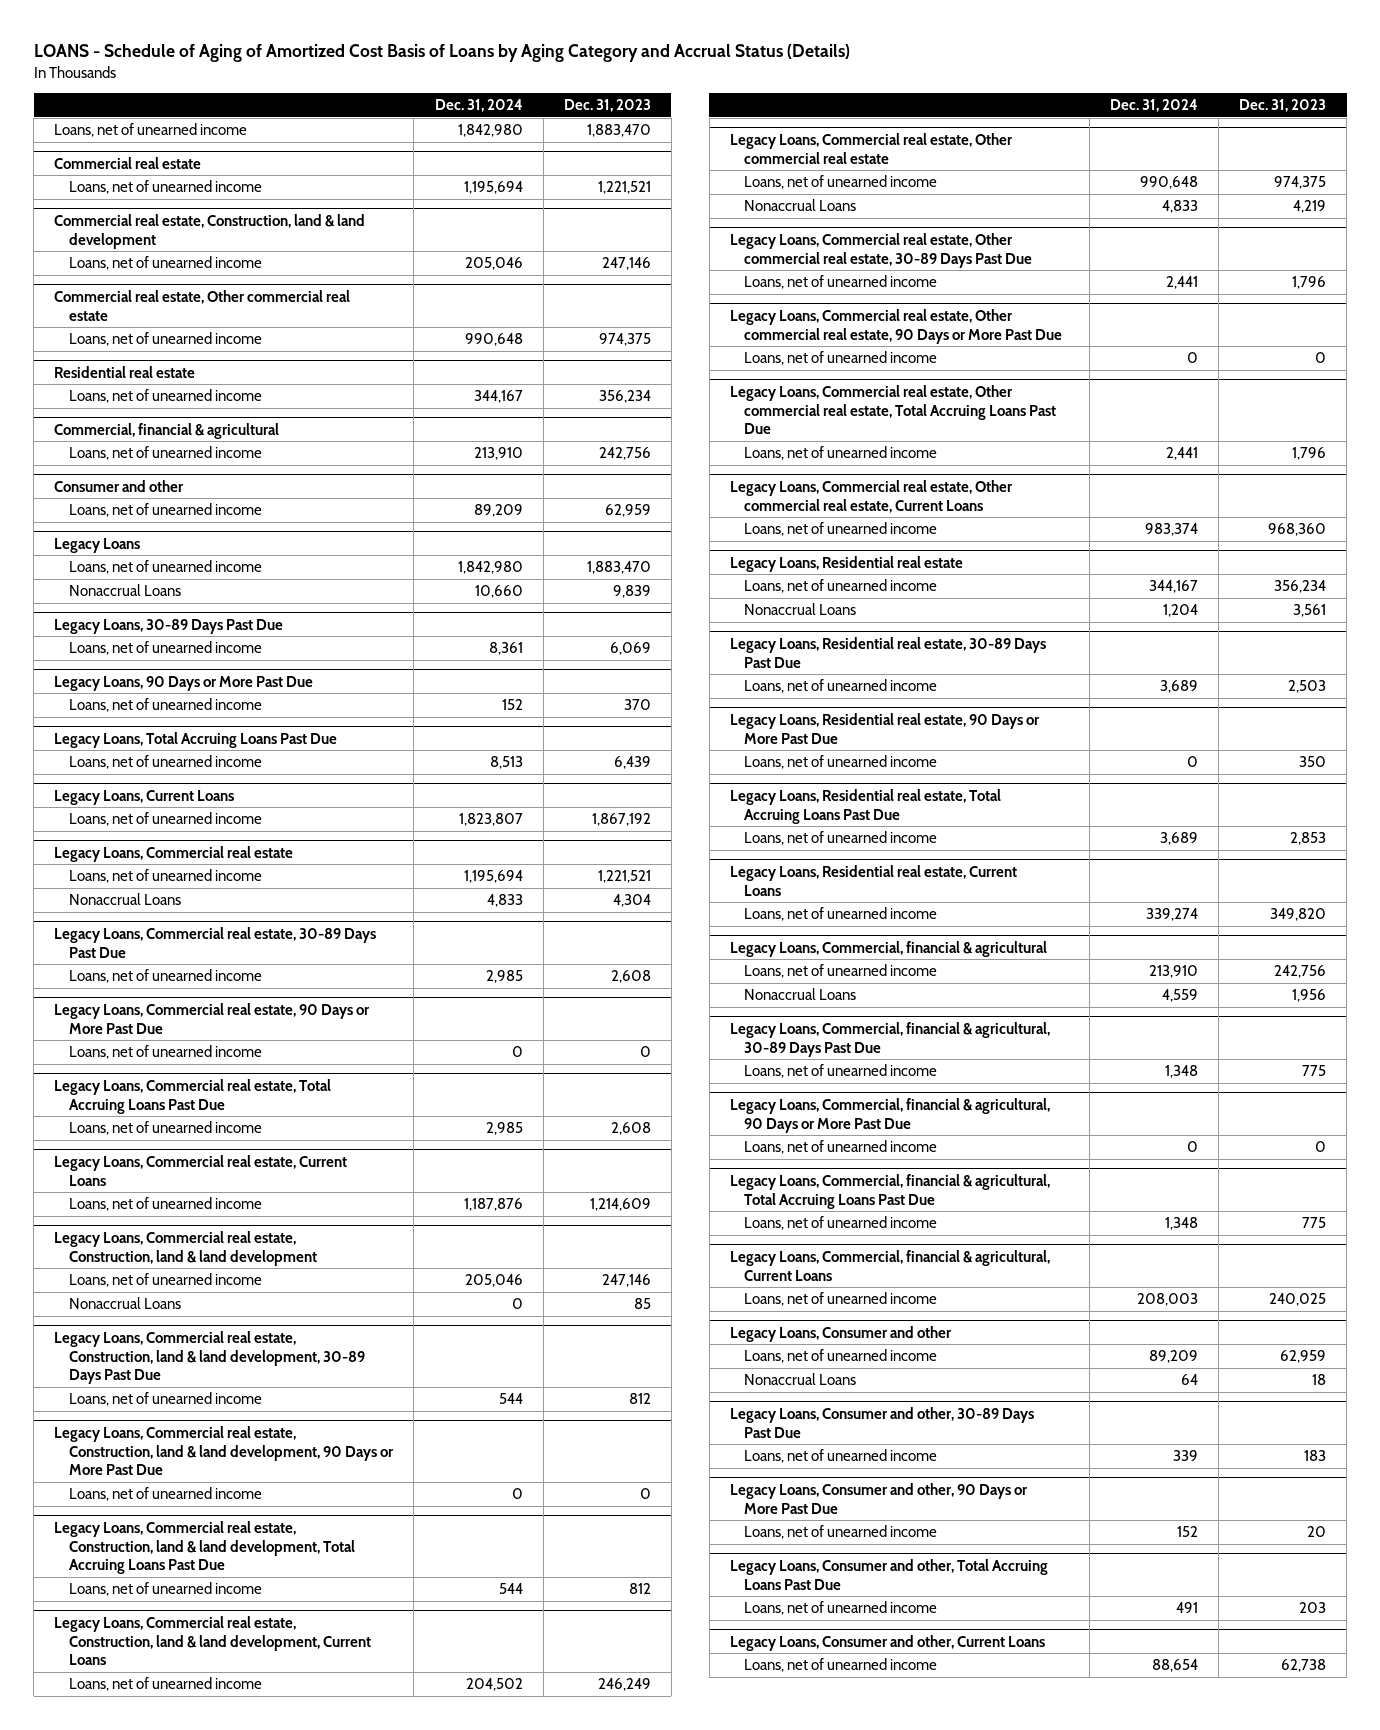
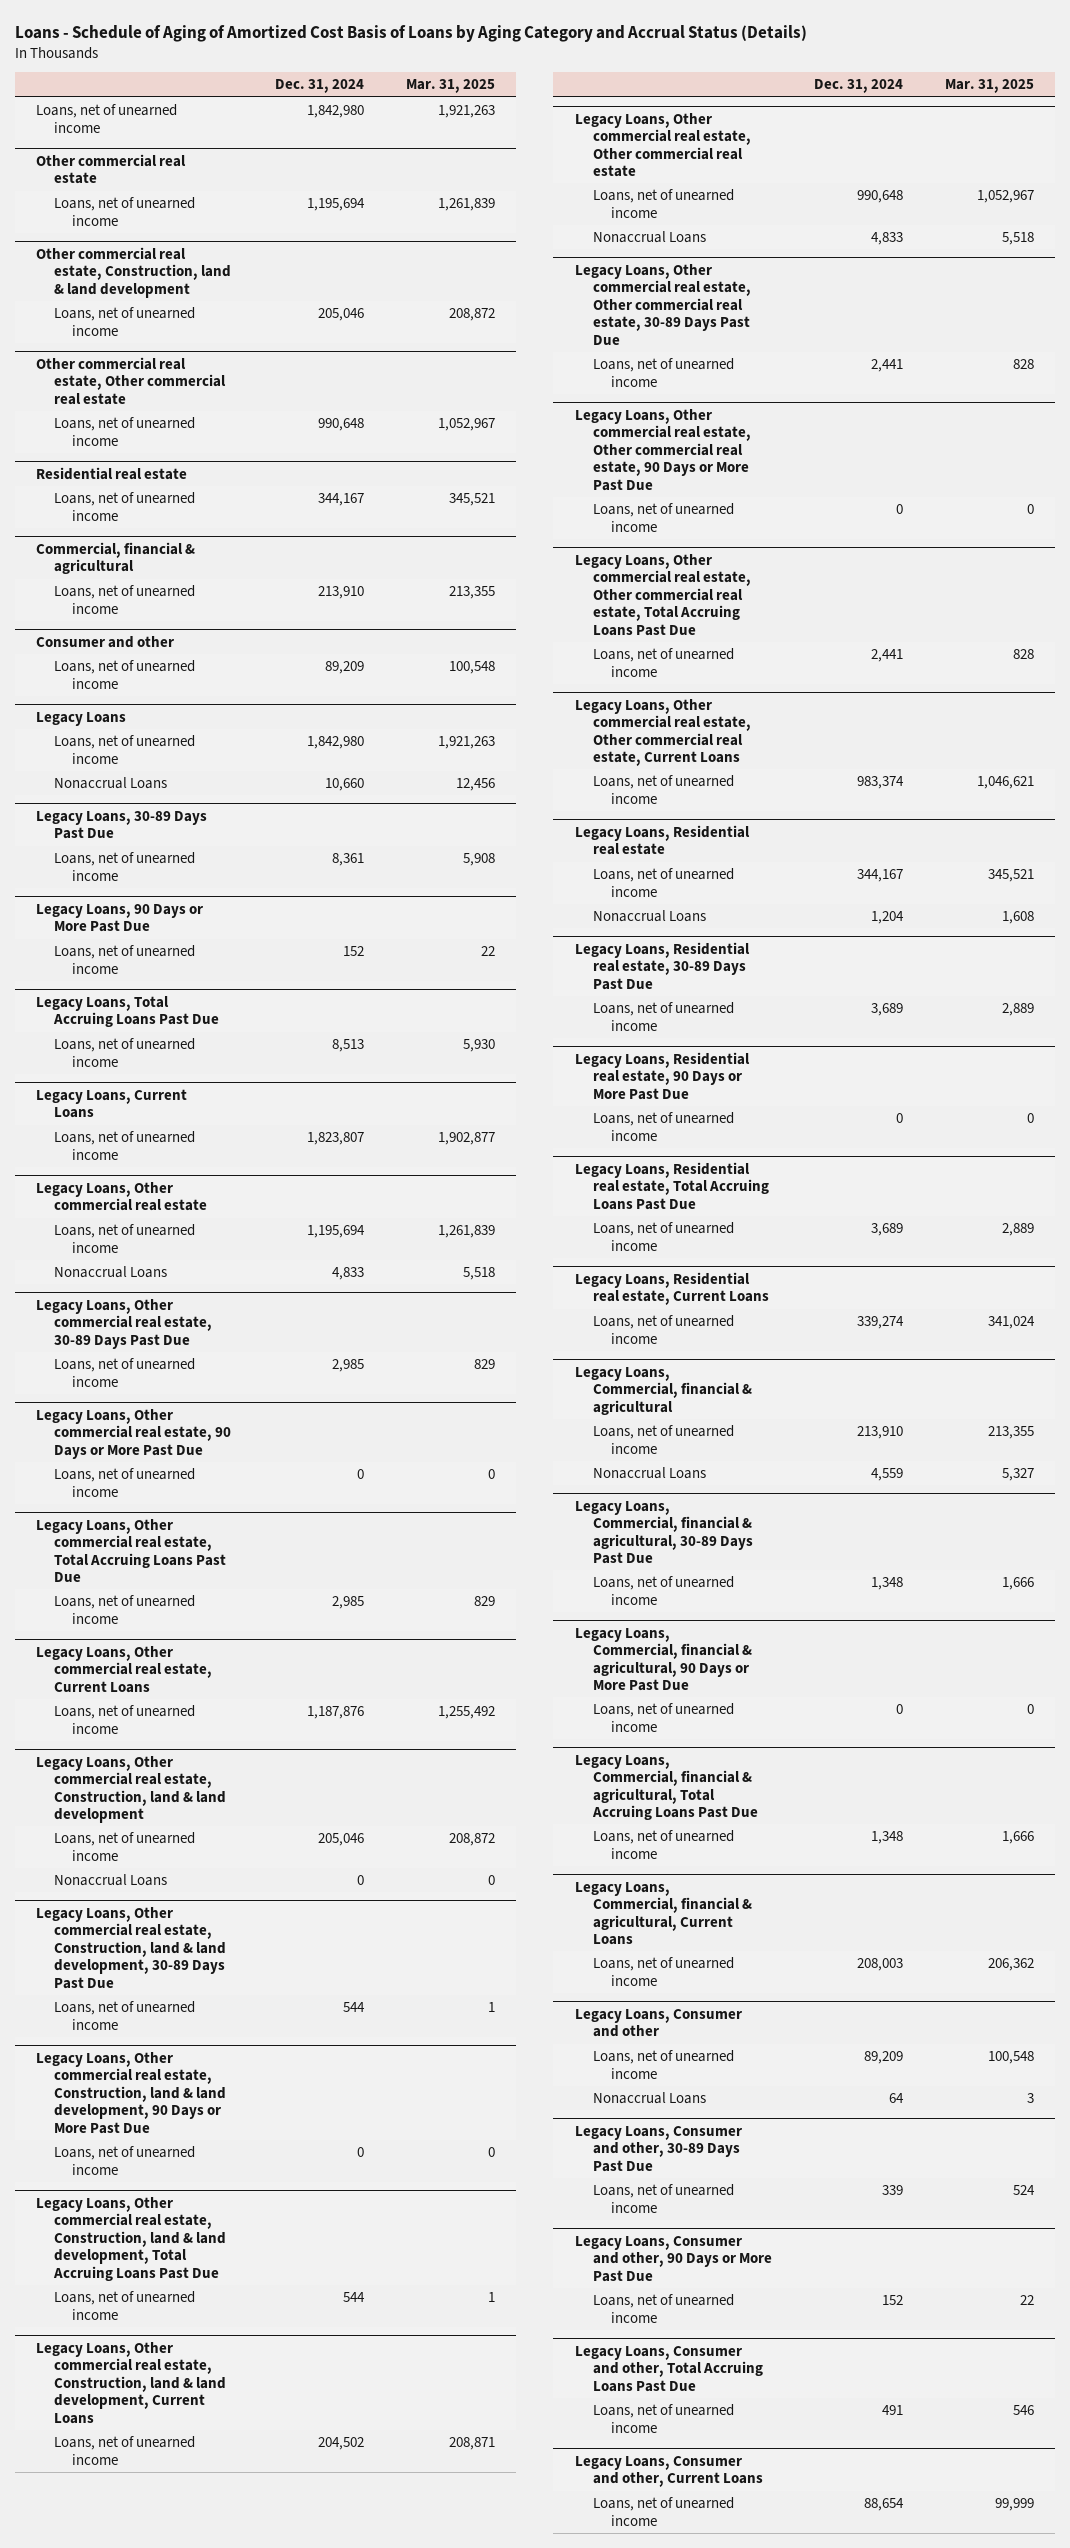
[33,44,850,63] LOANS - Schedule of Aging of Amortized Cost Basis of Loans by Aging Category and Accrual Status (Details) -> [14,24,807,42] Loans - Schedule of Aging of Amortized Cost Basis of Loans by Aging Category and Accrual Status (Details)
[563,98,651,112] Dec. 31, 2023 -> none
none -> [406,79,496,94] Mar. 31, 2025
[54,156,202,169] Commercial real estate -> [35,153,186,185] Other commercial real estate
[54,213,366,249] Commercial real estate, Construction, land & land development -> [35,246,231,298] Other commercial real estate, Construction, land & land development
[54,289,351,321] Commercial real estate, Other commercial real estate -> [35,356,226,405] Other commercial real estate, Other commercial real estate
[54,845,294,862] Legacy Loans, Commercial real estate -> [35,1181,207,1212] Legacy Loans, Other commercial real estate
[54,926,377,958] Legacy Loans, Commercial real estate, 30-89 Days Past Due -> [35,1298,212,1349] Legacy Loans, Other commercial real estate, 30-89 Days Past Due
[54,1002,371,1034] Legacy Loans, Commercial real estate, 90 Days or More Past Due -> [35,1408,231,1459] Legacy Loans, Other commercial real estate, 90 Days or More Past Due
[54,1078,332,1114] Legacy Loans, Commercial real estate, Total Accruing Loans Past Due -> [35,1518,226,1583] Legacy Loans, Other commercial real estate, Total Accruing Loans Past Due
[54,1154,348,1186] Legacy Loans, Commercial real estate, Current Loans -> [35,1645,212,1693] Legacy Loans, Other commercial real estate, Current Loans
[54,1230,318,1266] Legacy Loans, Commercial real estate, Construction, land & land development -> [35,1755,226,1824] Legacy Loans, Other commercial real estate, Construction, land & land development
[54,1330,366,1385] Legacy Loans, Commercial real estate, Construction, land & land development, 30-89 Days Past Due -> [35,1906,226,1989] Legacy Loans, Other commercial real estate, Construction, land & land development, 30-89 Days Past Due
[54,1425,395,1476] Legacy Loans, Commercial real estate, Construction, land & land development, 90 Days or More Past Due -> [35,2051,226,2134] Legacy Loans, Other commercial real estate, Construction, land & land development, 90 Days or More Past Due
[54,1520,356,1575] Legacy Loans, Commercial real estate, Construction, land & land development, Total Accruing Loans Past Due -> [35,2196,226,2281] Legacy Loans, Other commercial real estate, Construction, land & land development, Total Accruing Loans Past Due
[54,1615,372,1666] Legacy Loans, Commercial real estate, Construction, land & land development, Current Loans -> [35,2341,226,2424] Legacy Loans, Other commercial real estate, Construction, land & land development, Current Loans
[729,132,1013,164] Legacy Loans, Commercial real estate, Other commercial real estate -> [574,112,751,178] Legacy Loans, Other commercial real estate, Other commercial real estate
[729,232,1033,268] Legacy Loans, Commercial real estate, Other commercial real estate, 30-89 Days Past Due -> [574,263,751,345] Legacy Loans, Other commercial real estate, Other commercial real estate, 30-89 Days Past Due
[729,308,1063,344] Legacy Loans, Commercial real estate, Other commercial real estate, 90 Days or More Past Due -> [574,408,751,491] Legacy Loans, Other commercial real estate, Other commercial real estate, 90 Days or More Past Due
[729,384,1057,435] Legacy Loans, Commercial real estate, Other commercial real estate, Total Accruing Loans Past Due -> [574,553,751,636] Legacy Loans, Other commercial real estate, Other commercial real estate, Total Accruing Loans Past Due
[729,479,1013,513] Legacy Loans, Commercial real estate, Other commercial real estate, Current Loans -> [574,698,751,767] Legacy Loans, Other commercial real estate, Other commercial real estate, Current Loans

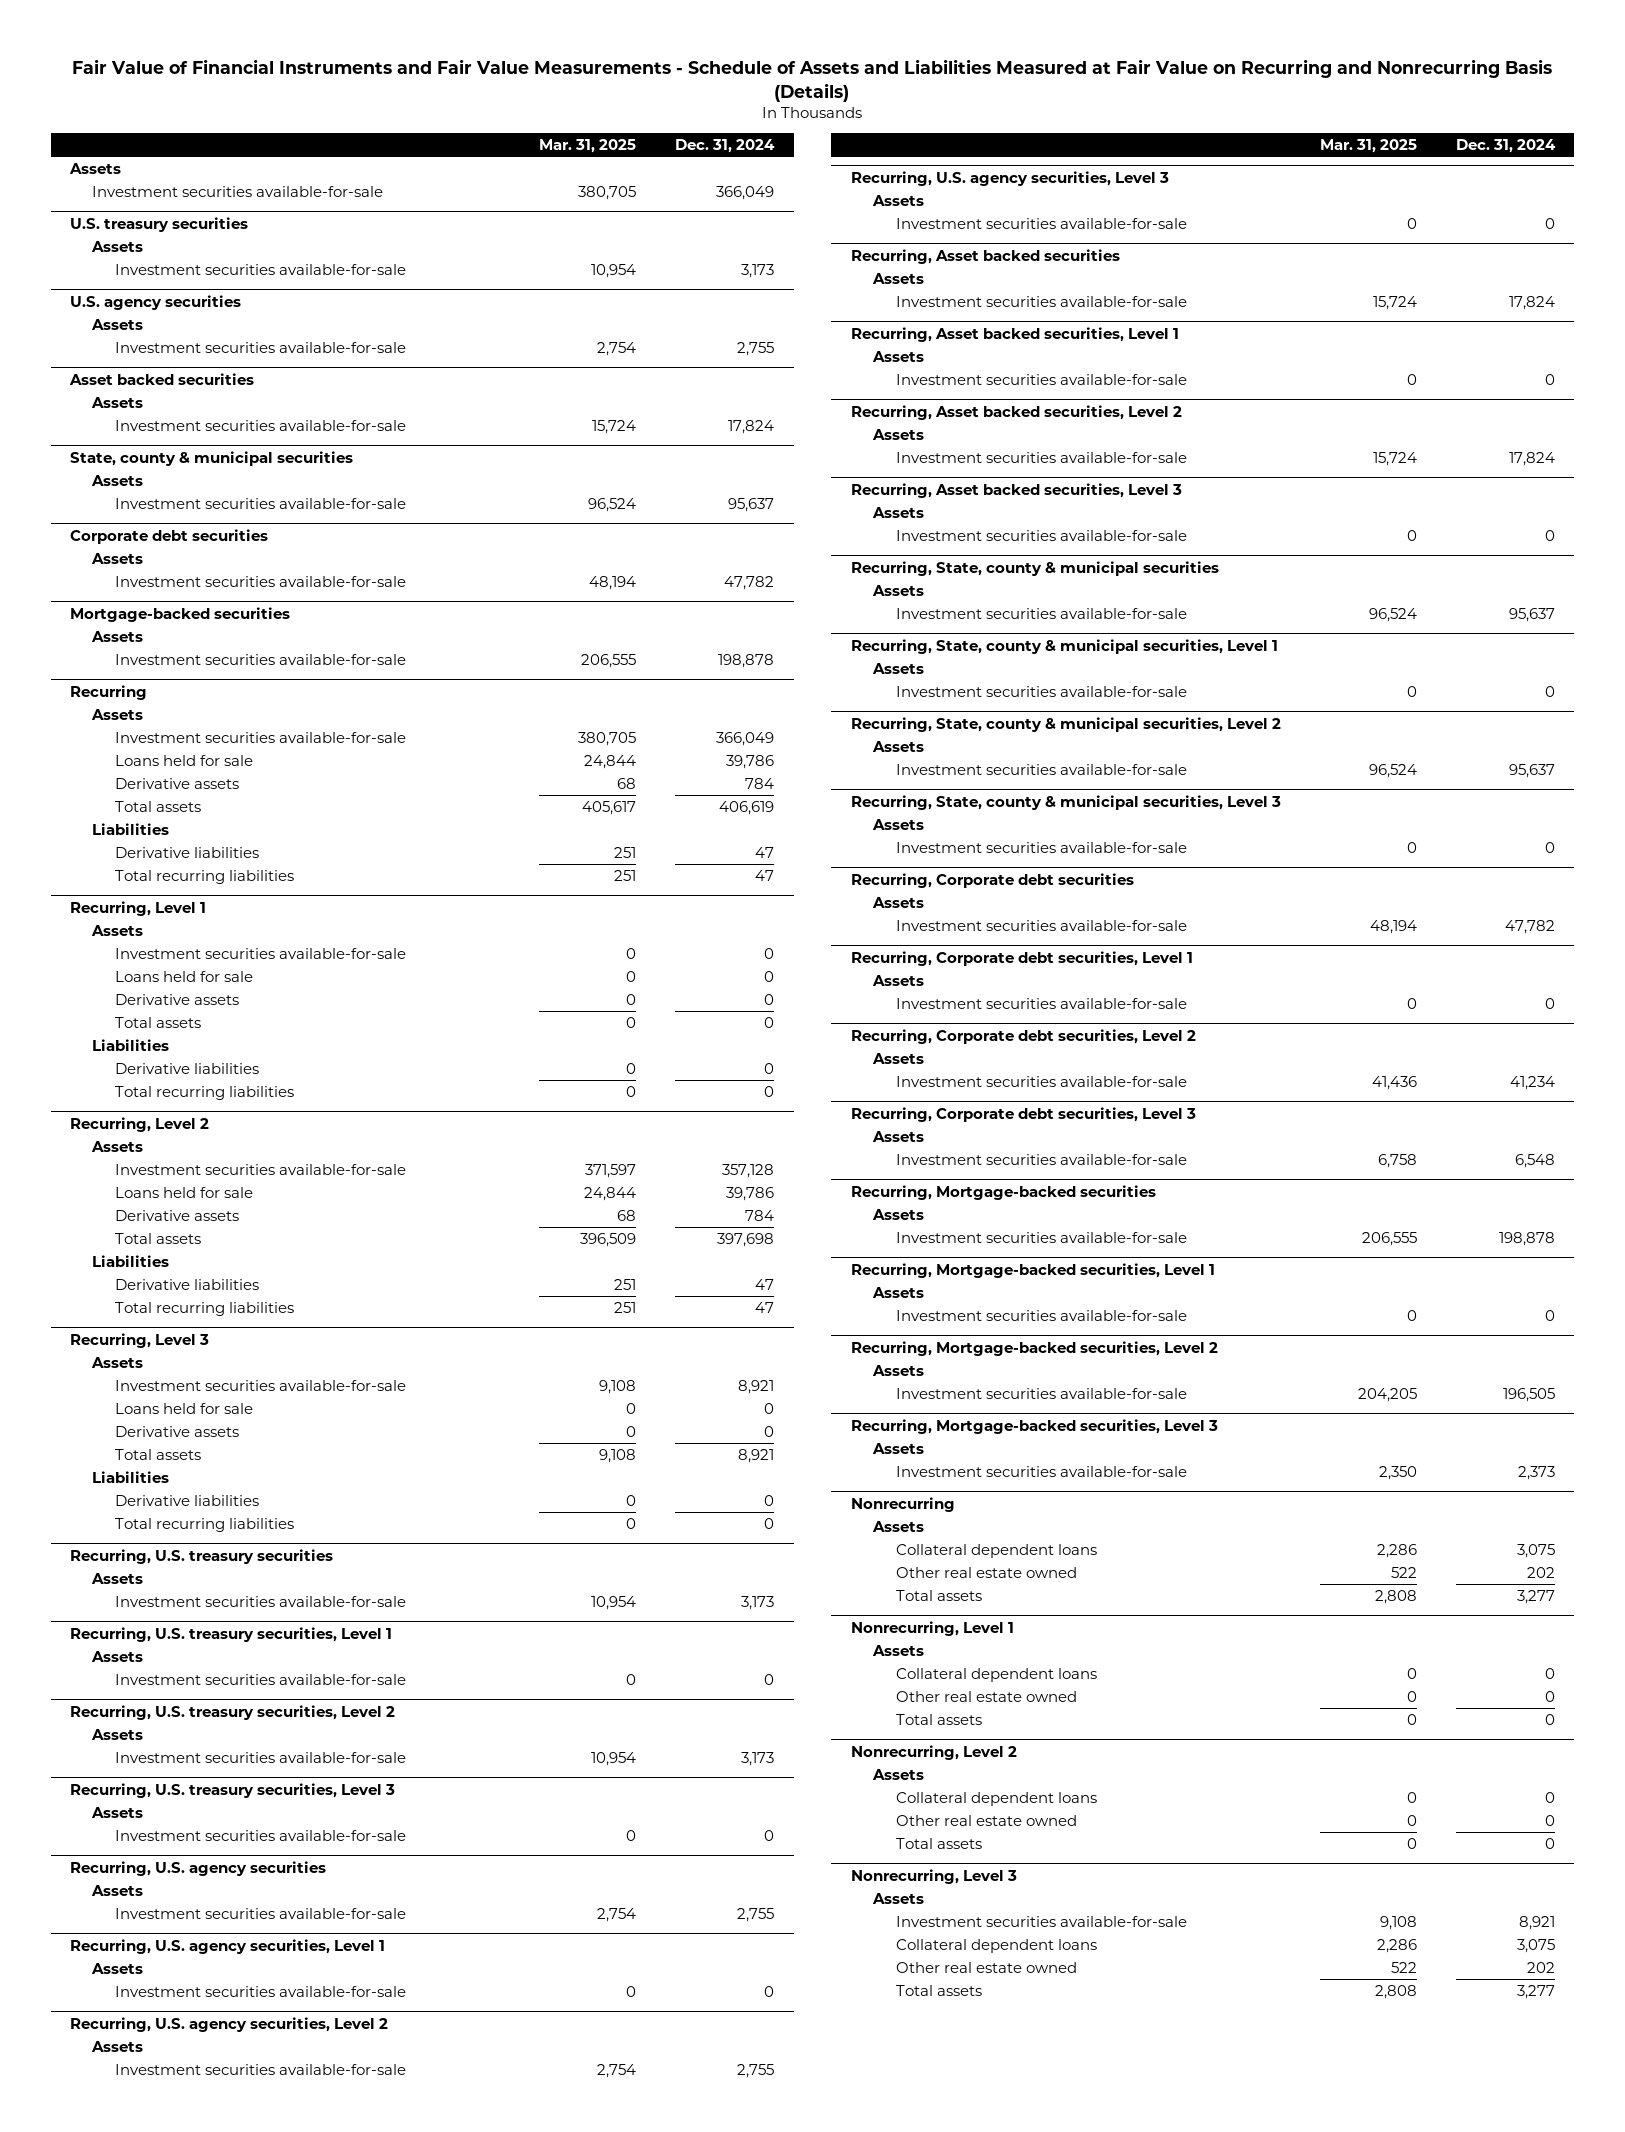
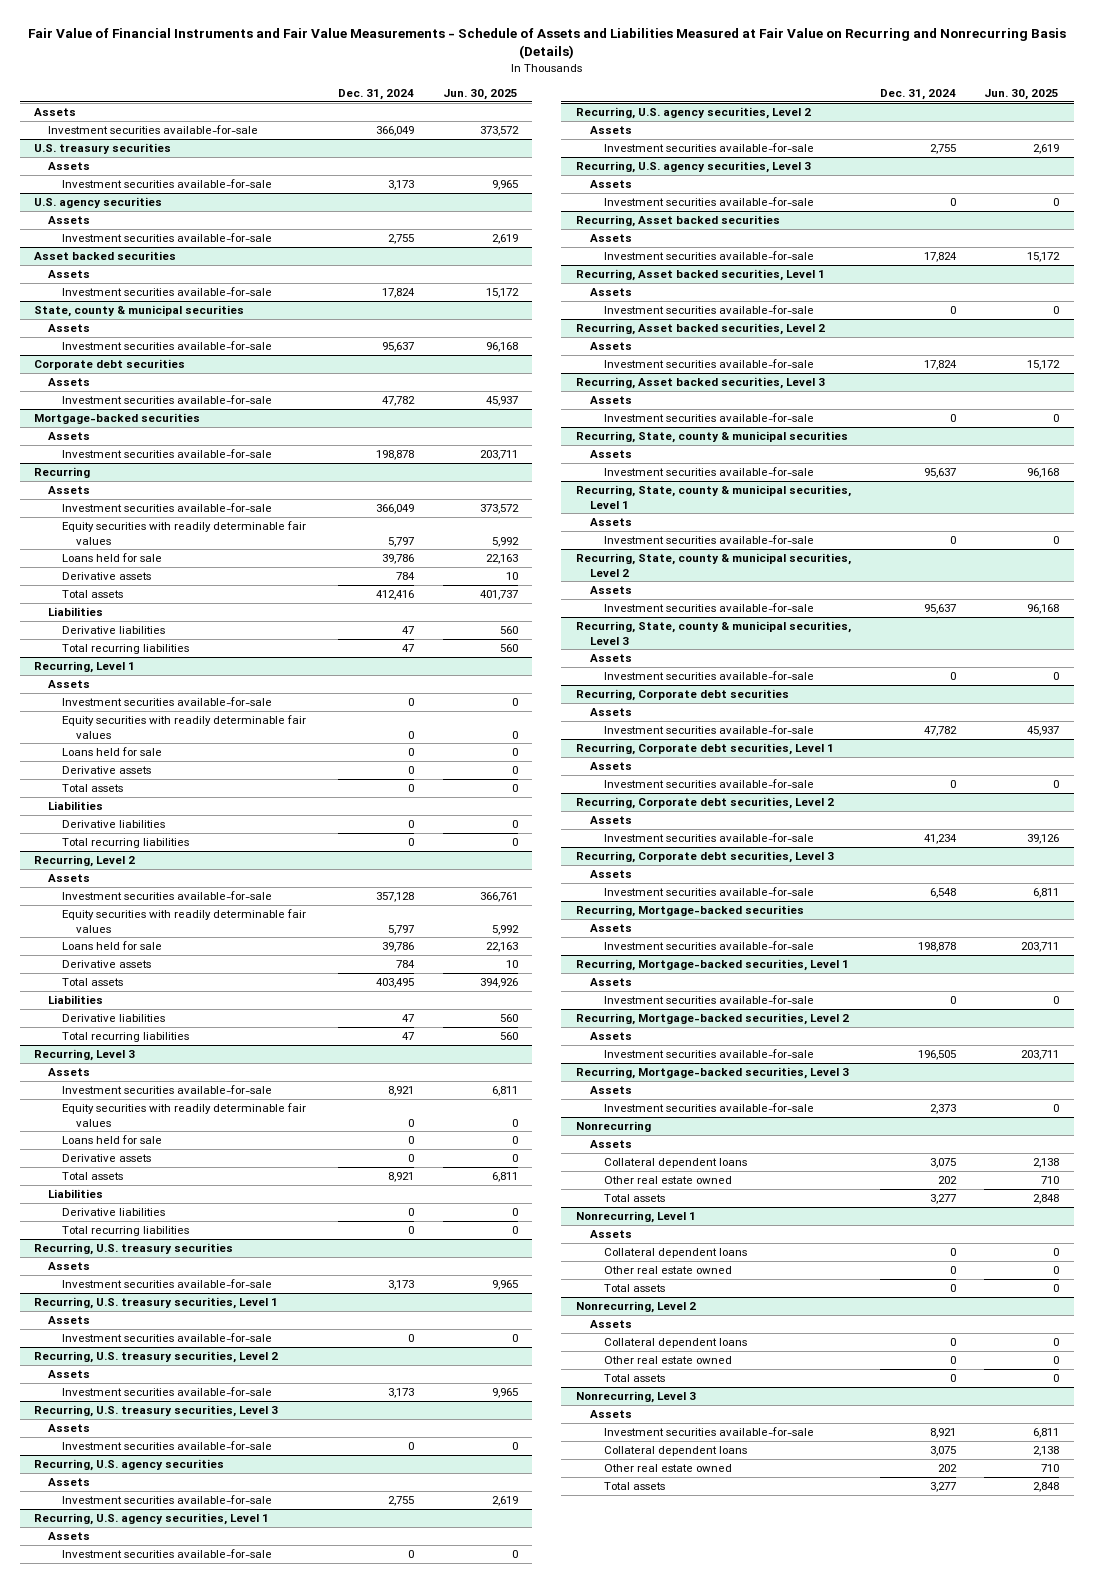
[539,138,637,153] Mar. 31, 2025 -> none
none -> [442,88,518,100] Jun. 30, 2025
none -> [62,520,307,545] Equity securities with readily determinable fair values
[719,800,775,815] 406,619 -> [376,589,415,600] 412,416
none -> [62,714,307,739] Equity securities with readily determinable fair values
none -> [62,908,307,933] Equity securities with readily determinable fair values
[717,1232,775,1247] 397,698 -> [376,977,415,988] 403,495
none -> [62,1102,307,1127] Equity securities with readily determinable fair values

